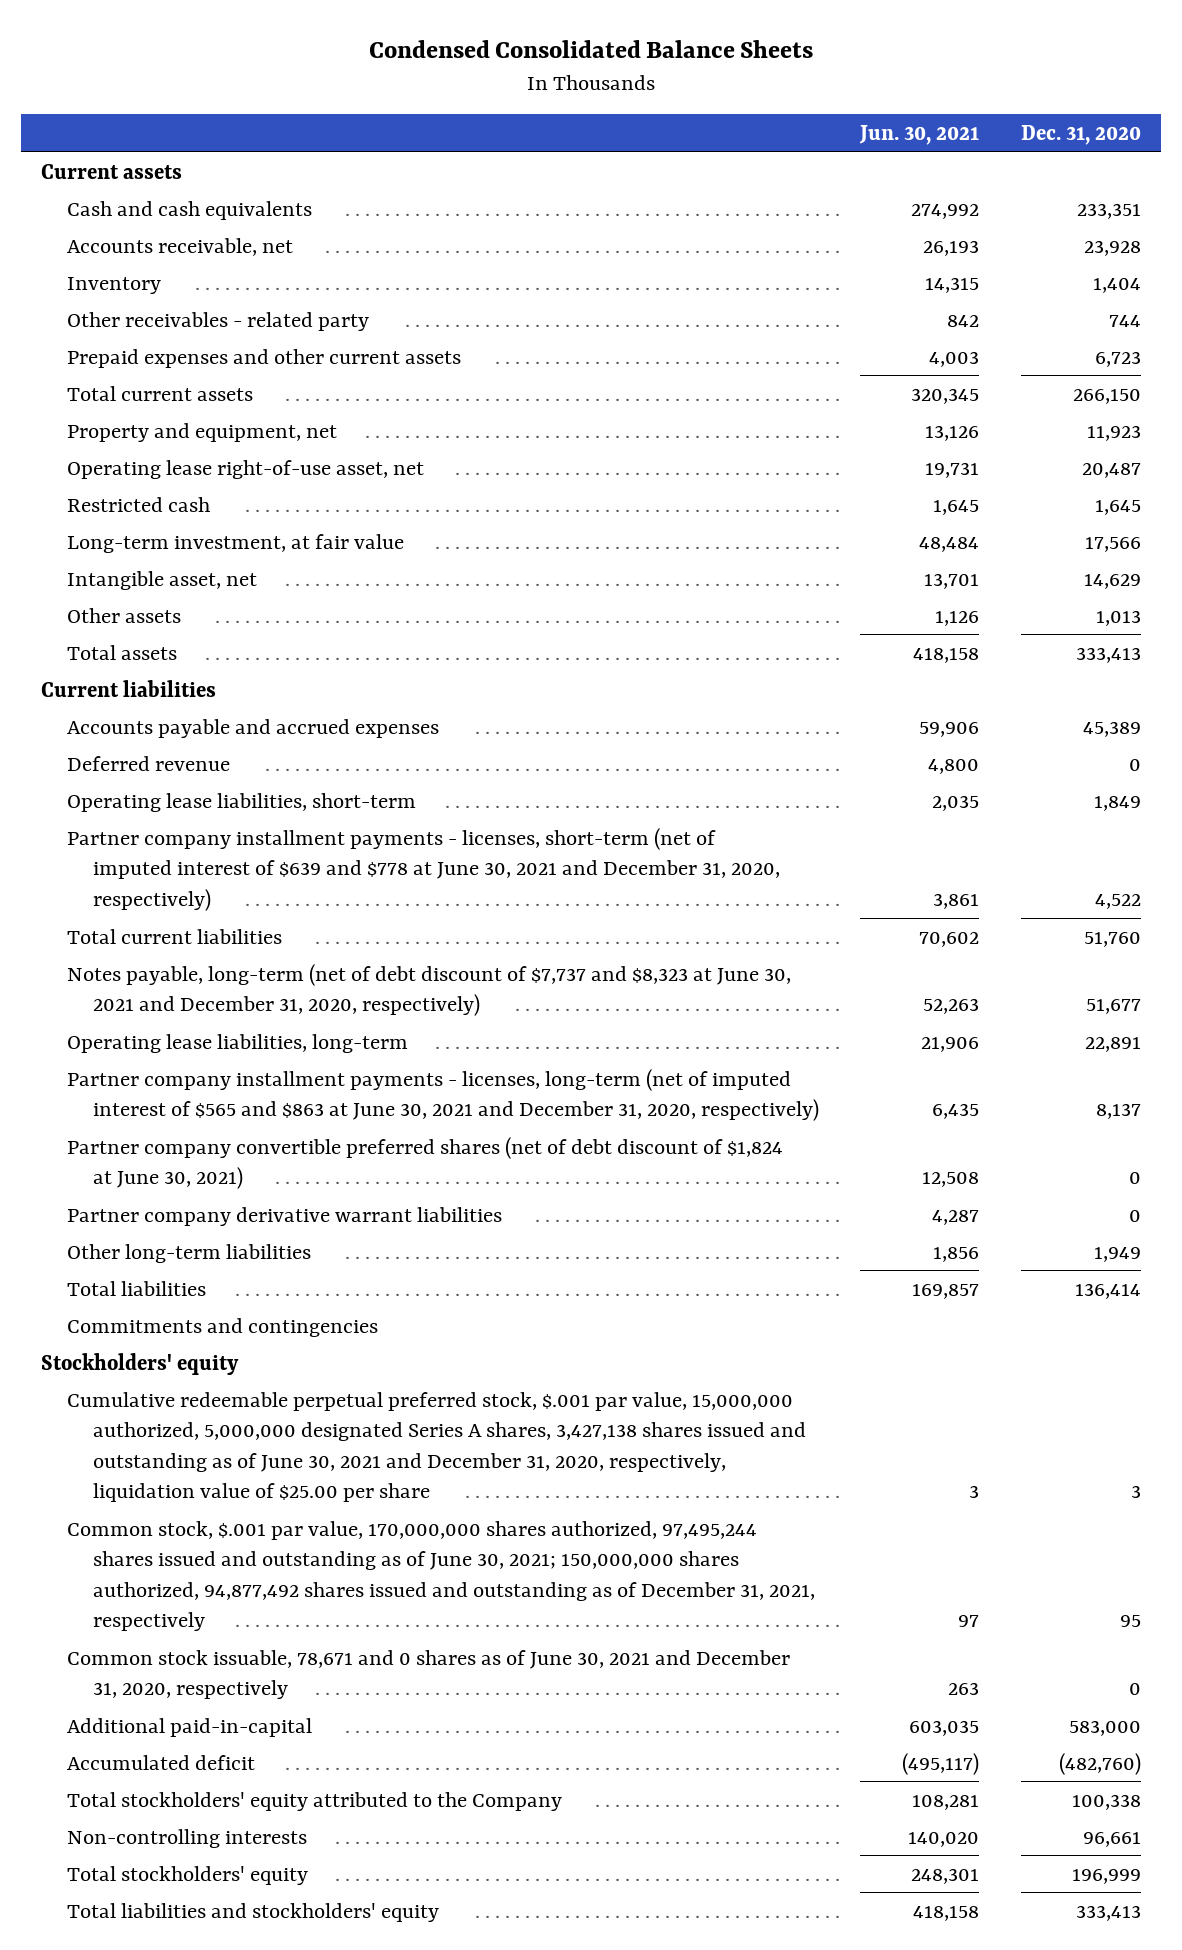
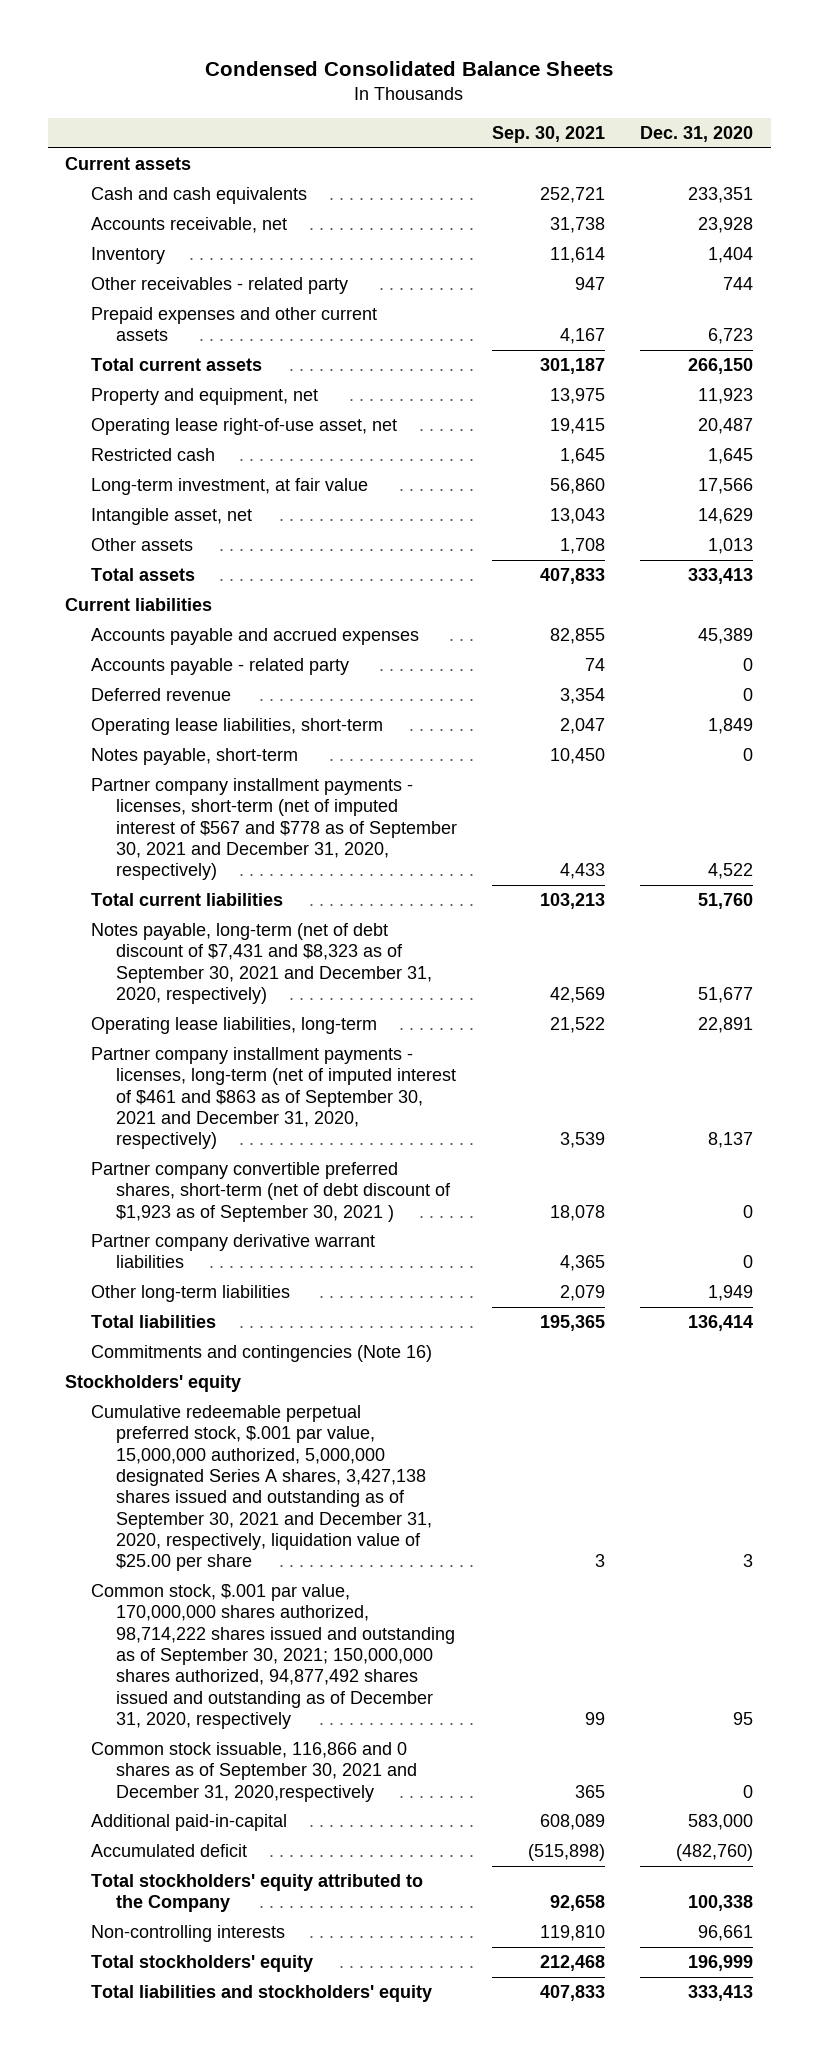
[859,125,980,146] Jun. 30, 2021 -> none
none -> [491,126,605,144] Sep. 30, 2021
none -> [90,658,349,676] Accounts payable - related party
none -> [90,748,298,766] Notes payable, short-term
[67,827,780,911] Partner company installment payments - licenses, short-term (net of imputed interest of $639 and $778 at June 30, 2021 and December 31, 2020, respectively) -> [90,778,457,881] Partner company installment payments - licenses, short-term (net of imputed interest of $567 and $778 as of September 30, 2021 and December 31, 2020, respectively)
[67,963,792,1017] Notes payable, long-term (net of debt discount of $7,737 and $8,323 at June 30, 2021 and December 31, 2020, respectively) -> [90,923,432,1004] Notes payable, long-term (net of debt discount of $7,431 and $8,323 as of September 30, 2021 and December 31, 2020, respectively)
[67,1068,819,1122] Partner company installment payments - licenses, long-term (net of imputed interest of $565 and $863 at June 30, 2021 and December 31, 2020, respectively) -> [90,1047,456,1150] Partner company installment payments - licenses, long-term (net of imputed interest of $461 and $863 as of September 30, 2021 and December 31, 2020, respectively)
[67,1136,784,1190] Partner company convertible preferred shares (net of debt discount of $1,824 at June 30, 2021) -> [90,1162,451,1222] Partner company convertible preferred shares, short-term (net of debt discount of $1,923 as of September 30, 2021 )
[67,1317,379,1337] Commitments and contingencies -> [90,1345,432,1363] Commitments and contingencies (Note 16)
[67,1391,806,1503] Cumulative redeemable perpetual preferred stock, $.001 par value, 15,000,000 authorized, 5,000,000 designated Series A shares, 3,427,138 shares issued and outstanding as of June 30, 2021 and December 31, 2020, respectively, liquidation value of $25.00 per share -> [90,1405,432,1572] Cumulative redeemable perpetual preferred stock, $.001 par value, 15,000,000 authorized, 5,000,000 designated Series A shares, 3,427,138 shares issued and outstanding as of September 30, 2021 and December 31, 2020, respectively, liquidation value of $25.00 per share
[67,1520,815,1632] Common stock, $.001 par value, 170,000,000 shares authorized, 97,495,244 shares issued and outstanding as of June 30, 2021; 150,000,000 shares authorized, 94,877,492 shares issued and outstanding as of December 31, 2021, respectively -> [90,1584,455,1729] Common stock, $.001 par value, 170,000,000 shares authorized, 98,714,222 shares issued and outstanding as of September 30, 2021; 150,000,000 shares authorized, 94,877,492 shares issued and outstanding as of December 31, 2020, respectively
[67,1649,791,1700] Common stock issuable, 78,671 and 0 shares as of June 30, 2021 and December 31, 2020, respectively -> [90,1742,417,1802] Common stock issuable, 116,866 and 0 shares as of September 30, 2021 and December 31, 2020,respectively

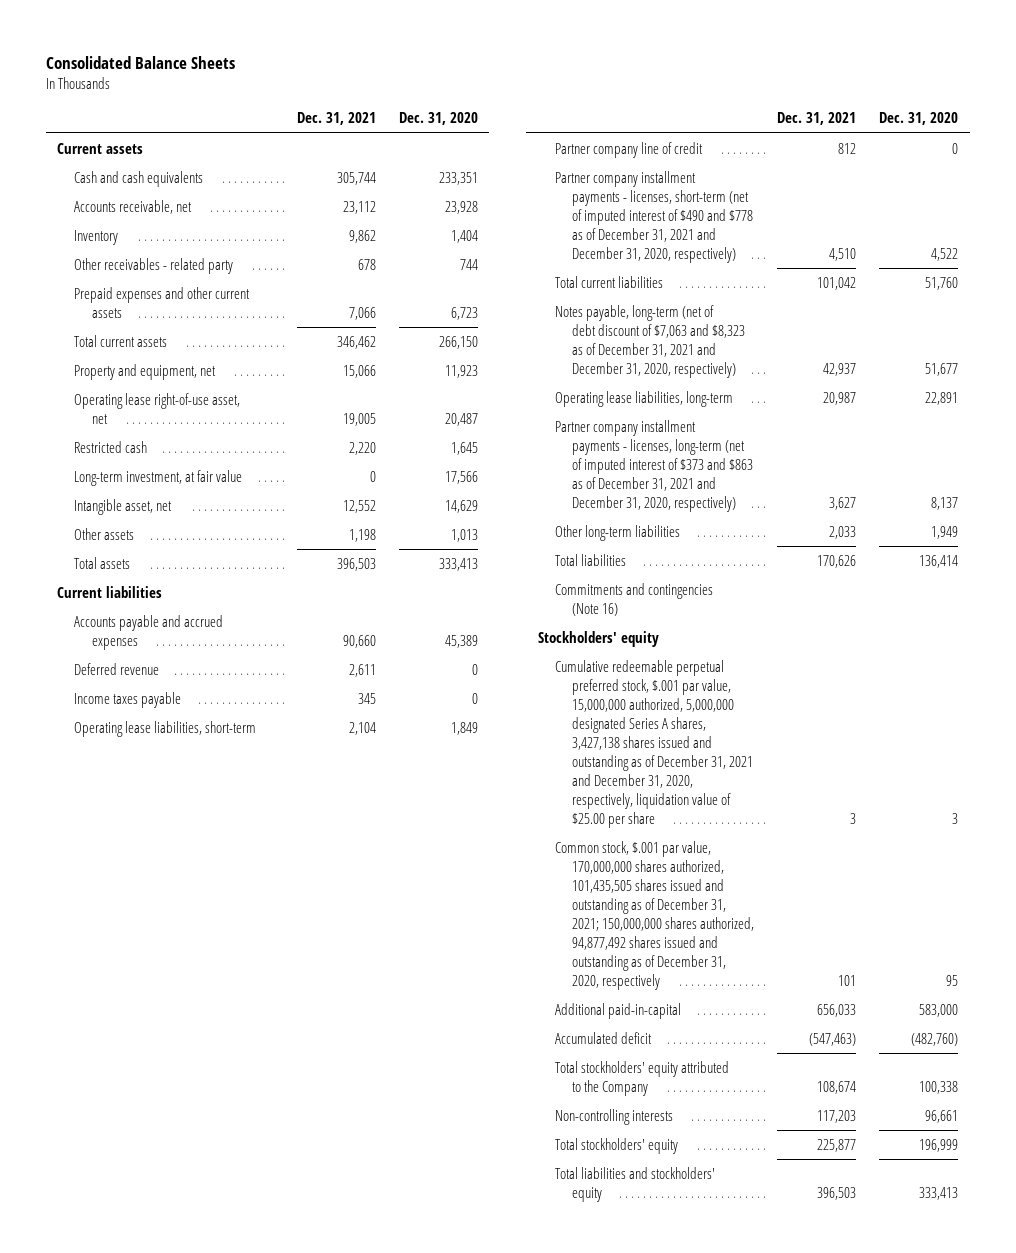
[205,60,614,76] Condensed Consolidated Balance Sheets -> [45,55,235,69] Consolidated Balance Sheets
[491,126,605,144] Sep. 30, 2021 -> none
none -> [296,112,376,126] Dec. 31, 2021
[90,658,349,676] Accounts payable - related party -> none
none -> [74,691,182,708] Income taxes payable
[90,748,298,766] Notes payable, short-term -> none
none -> [554,141,703,158] Partner company line of credit
[90,778,457,881] Partner company installment payments - licenses, short-term (net of imputed interest of $567 and $778 as of September 30, 2021 and December 31, 2020, respectively) -> [554,170,753,263] Partner company installment payments - licenses, short-term (net of imputed interest of $490 and $778 as of December 31, 2021 and December 31, 2020, respectively)
[90,923,432,1004] Notes payable, long-term (net of debt discount of $7,431 and $8,323 as of September 30, 2021 and December 31, 2020, respectively) -> [554,304,745,378] Notes payable, long-term (net of debt discount of $7,063 and $8,323 as of December 31, 2021 and December 31, 2020, respectively)
[90,1162,451,1222] Partner company convertible preferred shares, short-term (net of debt discount of $1,923 as of September 30, 2021 ) -> none
[90,1234,375,1269] Partner company derivative warrant liabilities -> none
[90,1047,456,1150] Partner company installment payments - licenses, long-term (net of imputed interest of $461 and $863 as of September 30, 2021 and December 31, 2020, respectively) -> [554,419,753,512] Partner company installment payments - licenses, long-term (net of imputed interest of $373 and $863 as of December 31, 2021 and December 31, 2020, respectively)
[90,1742,417,1802] Common stock issuable, 116,866 and 0 shares as of September 30, 2021 and December 31, 2020,respectively -> none
[90,1405,432,1572] Cumulative redeemable perpetual preferred stock, $.001 par value, 15,000,000 authorized, 5,000,000 designated Series A shares, 3,427,138 shares issued and outstanding as of September 30, 2021 and December 31, 2020, respectively, liquidation value of $25.00 per share -> [554,659,753,829] Cumulative redeemable perpetual preferred stock, $.001 par value, 15,000,000 authorized, 5,000,000 designated Series A shares, 3,427,138 shares issued and outstanding as of December 31, 2021 and December 31, 2020, respectively, liquidation value of $25.00 per share
[90,1584,455,1729] Common stock, $.001 par value, 170,000,000 shares authorized, 98,714,222 shares issued and outstanding as of September 30, 2021; 150,000,000 shares authorized, 94,877,492 shares issued and outstanding as of December 31, 2020, respectively -> [554,840,754,991] Common stock, $.001 par value, 170,000,000 shares authorized, 101,435,505 shares issued and outstanding as of December 31, 2021; 150,000,000 shares authorized, 94,877,492 shares issued and outstanding as of December 31, 2020, respectively

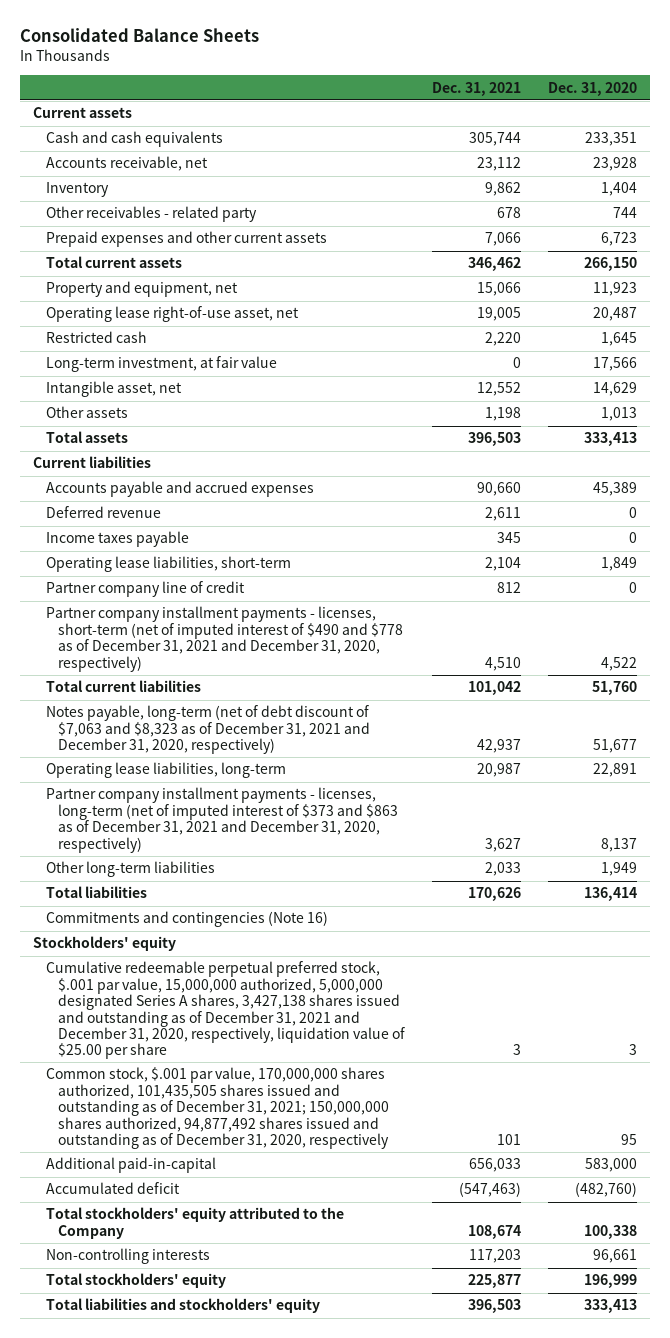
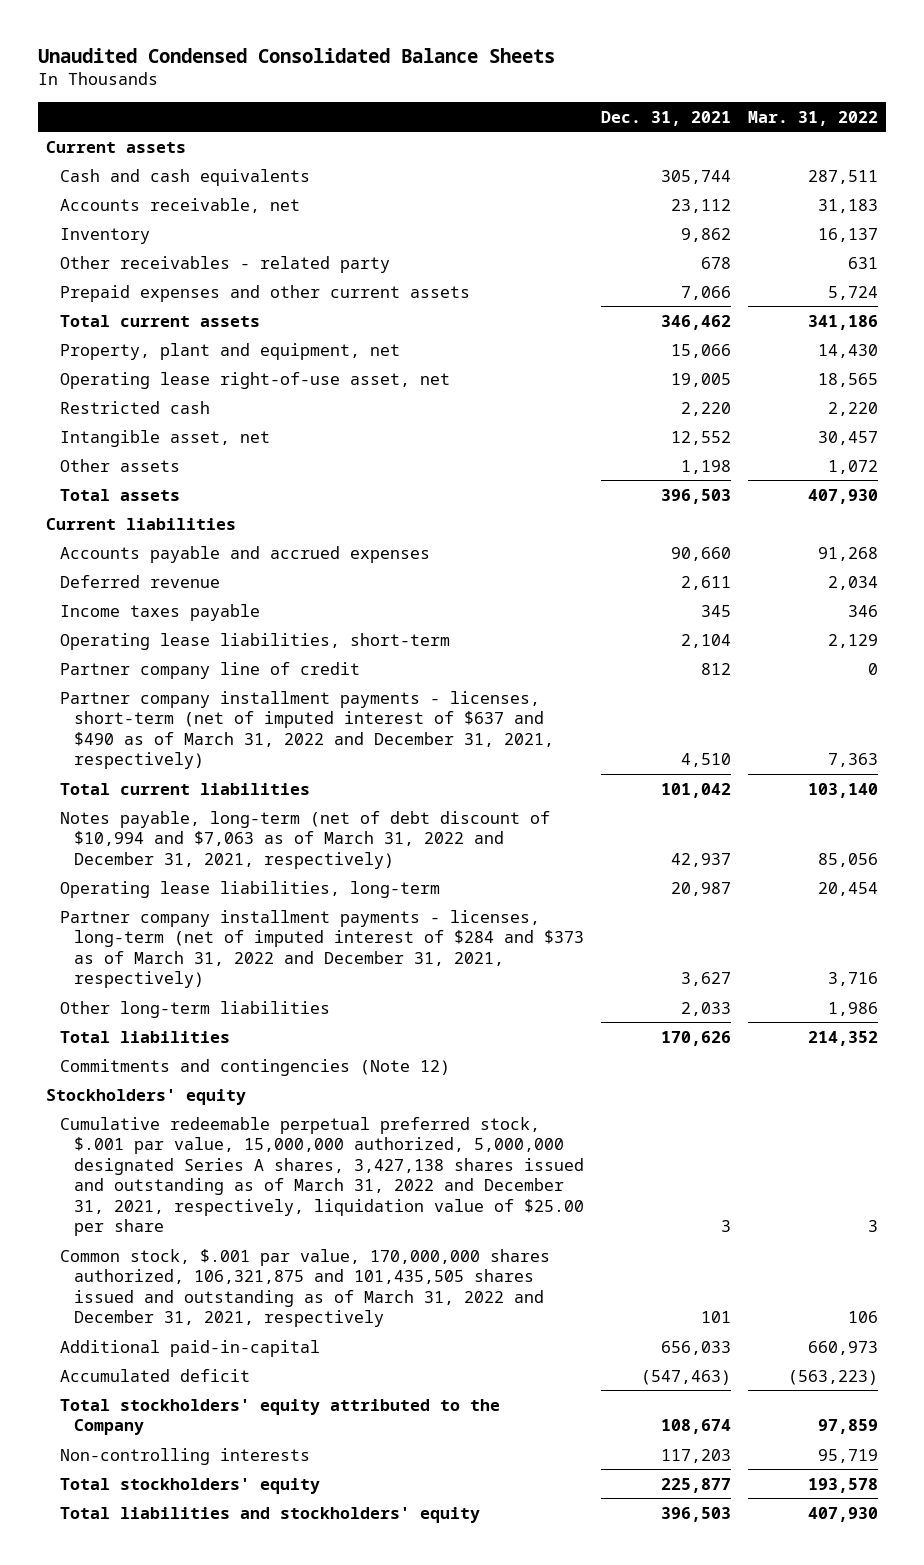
[20,28,260,43] Consolidated Balance Sheets -> [37,48,555,64] Unaudited Condensed Consolidated Balance Sheets
[547,81,637,96] Dec. 31, 2020 -> none
none -> [747,110,878,126] Mar. 31, 2022
[45,281,238,298] Property and equipment, net -> [59,342,400,360] Property, plant and equipment, net
[45,356,277,373] Long-term investment, at fair value -> none
[45,606,404,672] Partner company installment payments - licenses, short-term (net of imputed interest of $490 and $778 as of December 31, 2021 and December 31, 2020, respectively) -> [59,690,554,770] Partner company installment payments - licenses, short-term (net of imputed interest of $637 and $490 as of March 31, 2022 and December 31, 2021, respectively)
[45,705,371,755] Notes payable, long-term (net of debt discount of $7,063 and $8,323 as of December 31, 2021 and December 31, 2020, respectively) -> [59,810,550,869] Notes payable, long-term (net of debt discount of $10,994 and $7,063 as of March 31, 2022 and December 31, 2021, respectively)
[45,787,399,853] Partner company installment payments - licenses, long-term (net of imputed interest of $373 and $863 as of December 31, 2021 and December 31, 2020, respectively) -> [59,909,584,989] Partner company installment payments - licenses, long-term (net of imputed interest of $284 and $373 as of March 31, 2022 and December 31, 2021, respectively)
[45,911,328,928] Commitments and contingencies (Note 16) -> [59,1058,450,1076] Commitments and contingencies (Note 12)
[45,961,406,1060] Cumulative redeemable perpetual preferred stock, $.001 par value, 15,000,000 authorized, 5,000,000 designated Series A shares, 3,427,138 shares issued and outstanding as of December 31, 2021 and December 31, 2020, respectively, liquidation value of $25.00 per share -> [59,1116,584,1237] Cumulative redeemable perpetual preferred stock, $.001 par value, 15,000,000 authorized, 5,000,000 designated Series A shares, 3,427,138 shares issued and outstanding as of March 31, 2022 and December 31, 2021, respectively, liquidation value of $25.00 per share
[45,1067,390,1149] Common stock, $.001 par value, 170,000,000 shares authorized, 101,435,505 shares issued and outstanding as of December 31, 2021; 150,000,000 shares authorized, 94,877,492 shares issued and outstanding as of December 31, 2020, respectively -> [59,1248,550,1328] Common stock, $.001 par value, 170,000,000 shares authorized, 106,321,875 and 101,435,505 shares issued and outstanding as of March 31, 2022 and December 31, 2021, respectively

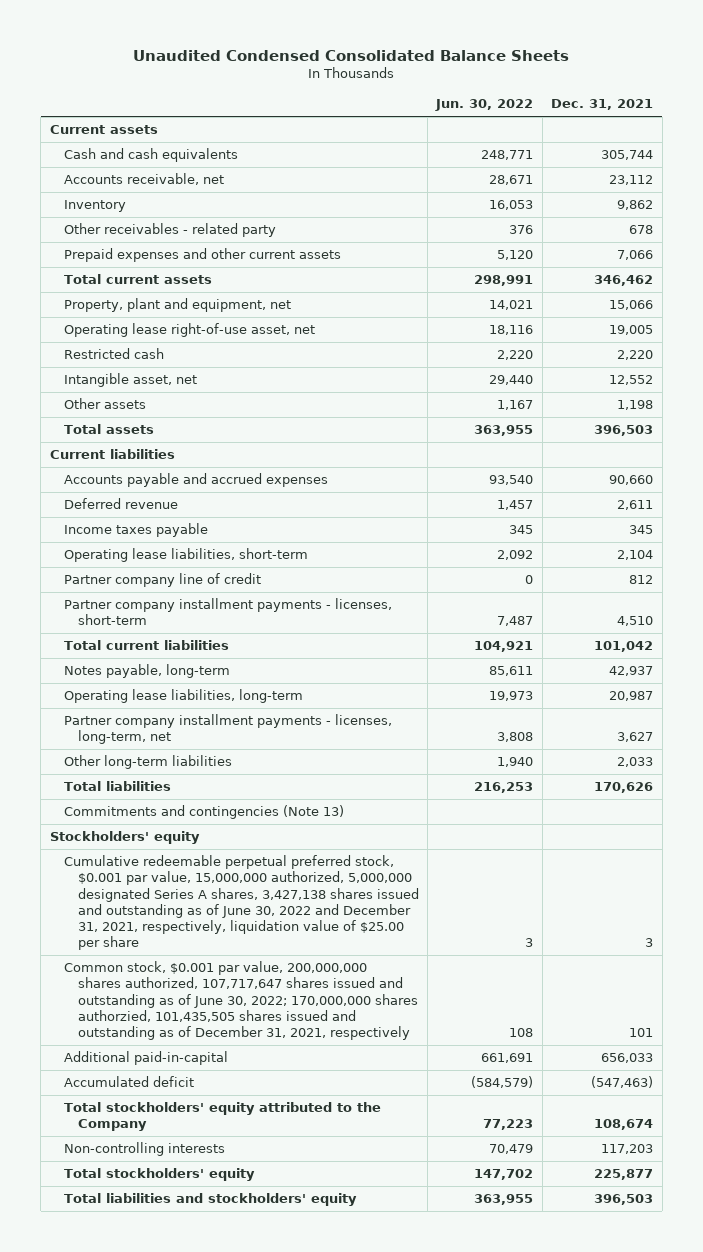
[747,110,878,126] Mar. 31, 2022 -> none
none -> [435,99,534,112] Jun. 30, 2022
[59,690,554,770] Partner company installment payments - licenses, short-term (net of imputed interest of $637 and $490 as of March 31, 2022 and December 31, 2021, respectively) -> [63,598,392,626] Partner company installment payments - licenses, short-term
[59,810,550,869] Notes payable, long-term (net of debt discount of $10,994 and $7,063 as of March 31, 2022 and December 31, 2021, respectively) -> [63,664,230,679] Notes payable, long-term
[59,909,584,989] Partner company installment payments - licenses, long-term (net of imputed interest of $284 and $373 as of March 31, 2022 and December 31, 2021, respectively) -> [63,714,392,745] Partner company installment payments - licenses, long-term, net
[59,1058,450,1076] Commitments and contingencies (Note 12) -> [63,805,344,820] Commitments and contingencies (Note 13)
[59,1116,584,1237] Cumulative redeemable perpetual preferred stock, $.001 par value, 15,000,000 authorized, 5,000,000 designated Series A shares, 3,427,138 shares issued and outstanding as of March 31, 2022 and December 31, 2021, respectively, liquidation value of $25.00 per share -> [63,855,419,951] Cumulative redeemable perpetual preferred stock, $0.001 par value, 15,000,000 authorized, 5,000,000 designated Series A shares, 3,427,138 shares issued and outstanding as of June 30, 2022 and December 31, 2021, respectively, liquidation value of $25.00 per share
[59,1248,550,1328] Common stock, $.001 par value, 170,000,000 shares authorized, 106,321,875 and 101,435,505 shares issued and outstanding as of March 31, 2022 and December 31, 2021, respectively -> [63,961,418,1041] Common stock, $0.001 par value, 200,000,000 shares authorized, 107,717,647 shares issued and outstanding as of June 30, 2022; 170,000,000 shares authorzied, 101,435,505 shares issued and outstanding as of December 31, 2021, respectively

